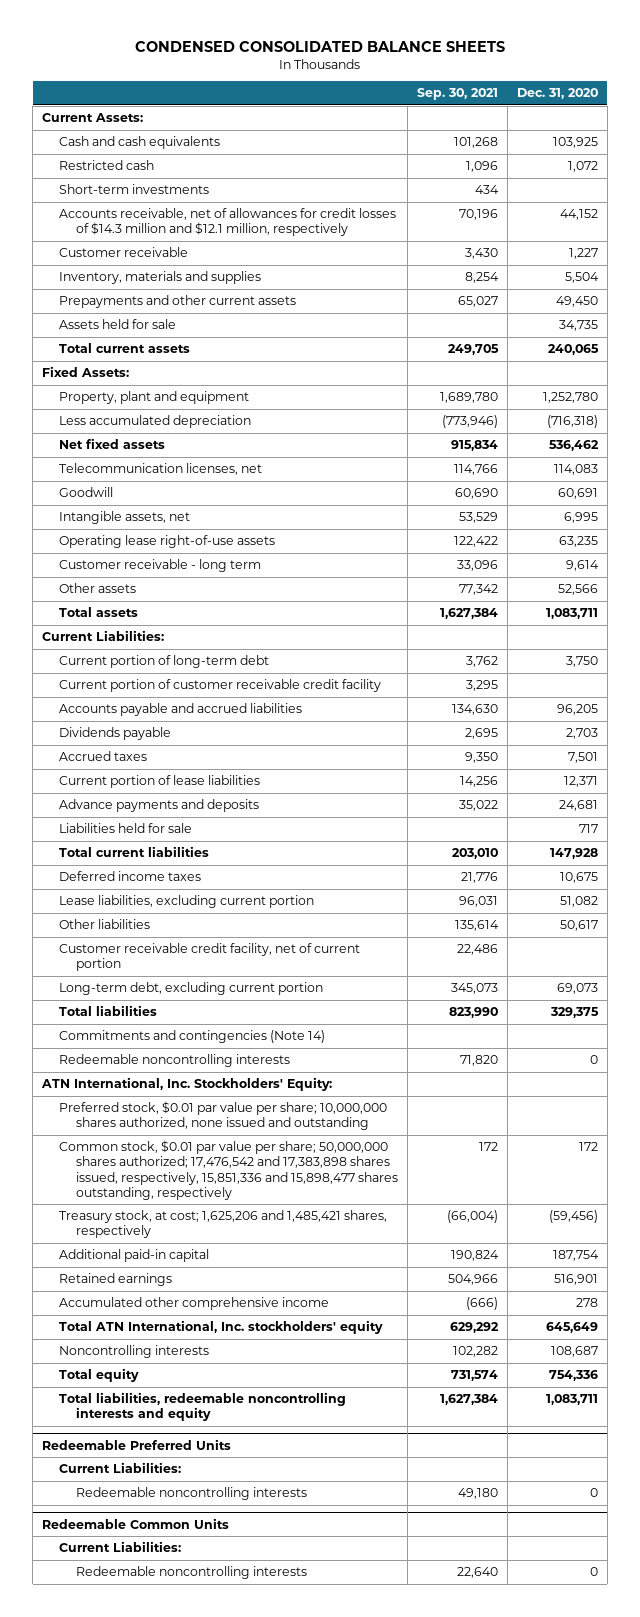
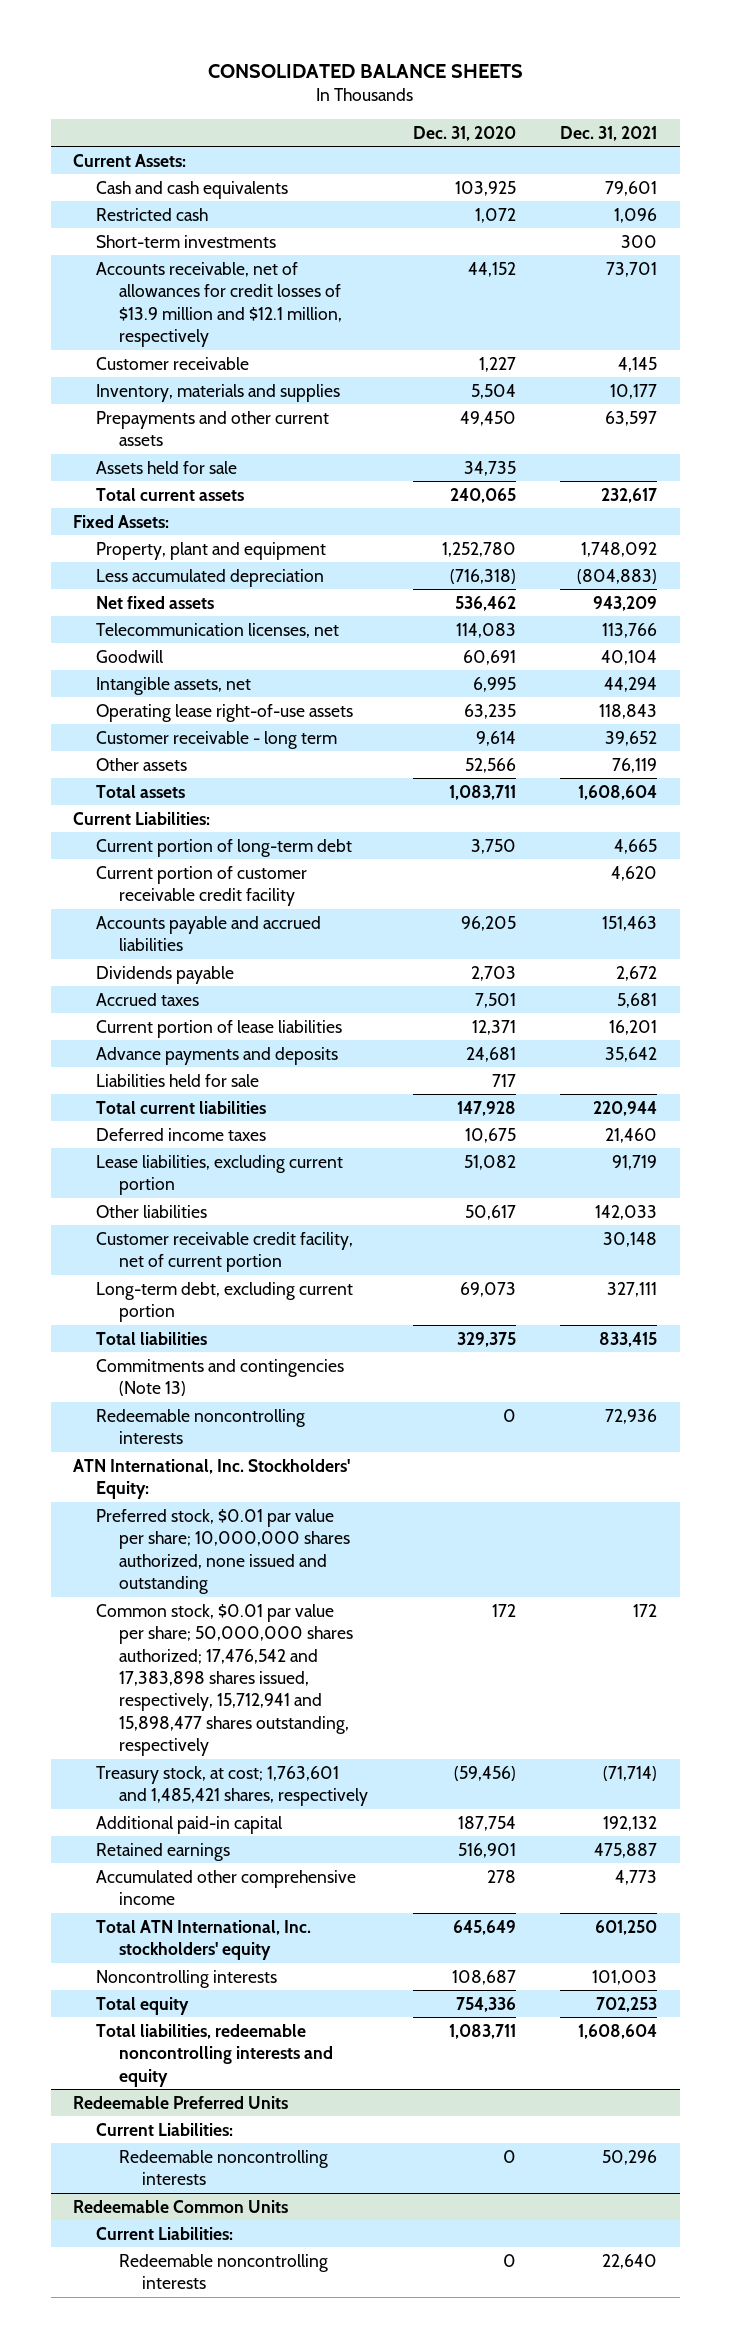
[134,40,505,52] CONDENSED CONSOLIDATED BALANCE SHEETS -> [208,63,524,78] CONSOLIDATED BALANCE SHEETS
[416,88,498,101] Sep. 30, 2021 -> none
none -> [560,125,658,141] Dec. 31, 2021
[59,208,397,237] Accounts receivable, net of allowances for credit losses of $14.3 million and $12.1 million, respectively -> [95,261,342,348] Accounts receivable, net of allowances for credit losses of $13.9 million and $12.1 million, respectively
[59,1030,326,1044] Commitments and contingencies (Note 14) -> [95,1358,344,1397] Commitments and contingencies (Note 13)
[59,1140,398,1200] Common stock, $0.01 par value per share; 50,000,000 shares authorized; 17,476,542 and 17,383,898 shares issued, respectively, 15,851,336 and 15,898,477 shares outstanding, respectively -> [95,1603,353,1757] Common stock, $0.01 par value per share; 50,000,000 shares authorized; 17,476,542 and 17,383,898 shares issued, respectively, 15,712,941 and 15,898,477 shares outstanding, respectively
[59,1210,388,1239] Treasury stock, at cost; 1,625,206 and 1,485,421 shares, respectively -> [95,1765,368,1807] Treasury stock, at cost; 1,763,601 and 1,485,421 shares, respectively

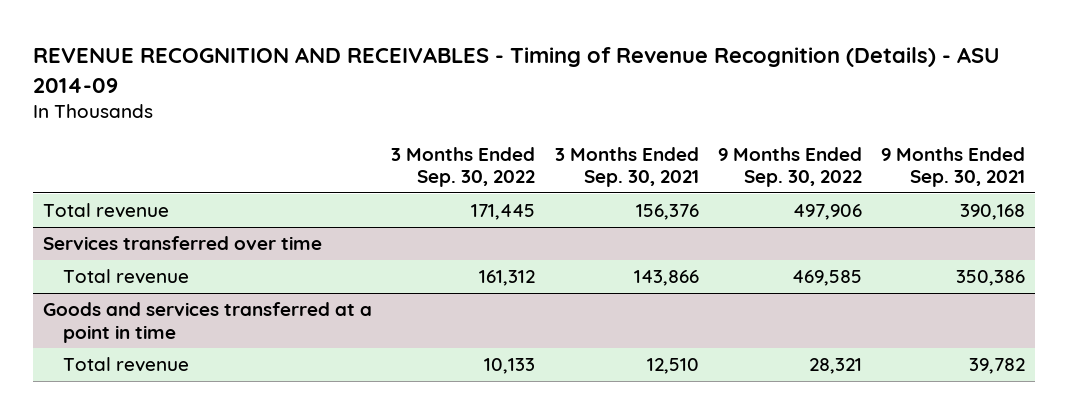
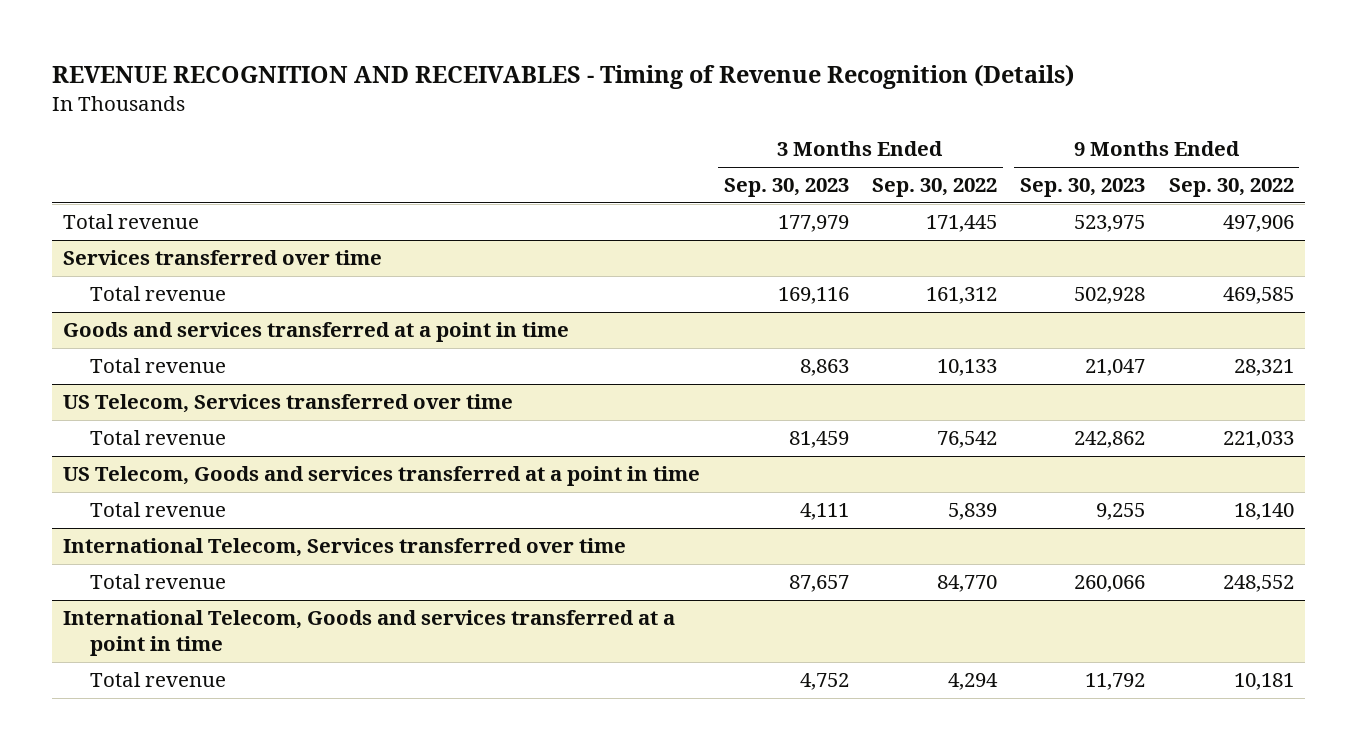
[33,46,1001,93] REVENUE RECOGNITION AND RECEIVABLES - Timing of Revenue Recognition (Details) - ASU 2014-09 -> [51,64,1074,90] REVENUE RECOGNITION AND RECEIVABLES - Timing of Revenue Recognition (Details)
[554,146,699,188] 3 Months Ended Sep. 30, 2021 -> none
[881,146,1026,188] 9 Months Ended Sep. 30, 2021 -> none
none -> [723,178,849,198] Sep. 30, 2023
none -> [1020,178,1146,198] Sep. 30, 2023
none -> [63,394,514,414] US Telecom, Services transferred over time
none -> [89,430,226,446] Total revenue
none -> [63,466,701,487] US Telecom, Goods and services transferred at a point in time
none -> [89,502,226,518] Total revenue
none -> [63,538,627,558] International Telecom, Services transferred over time
none -> [89,574,226,590] Total revenue
none -> [63,610,676,657] International Telecom, Goods and services transferred at a point in time
none -> [89,672,226,688] Total revenue

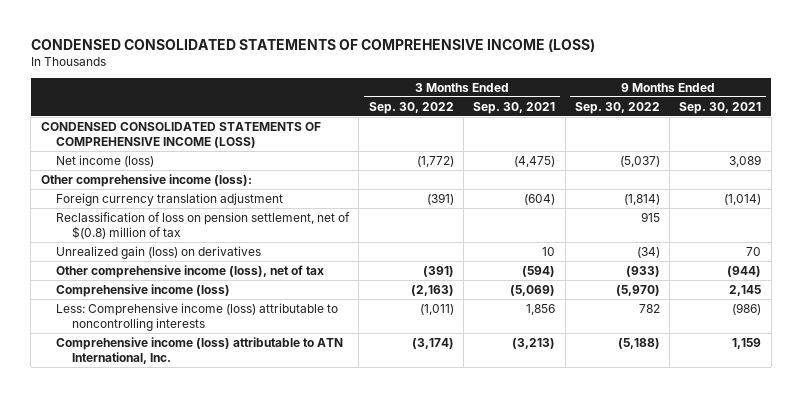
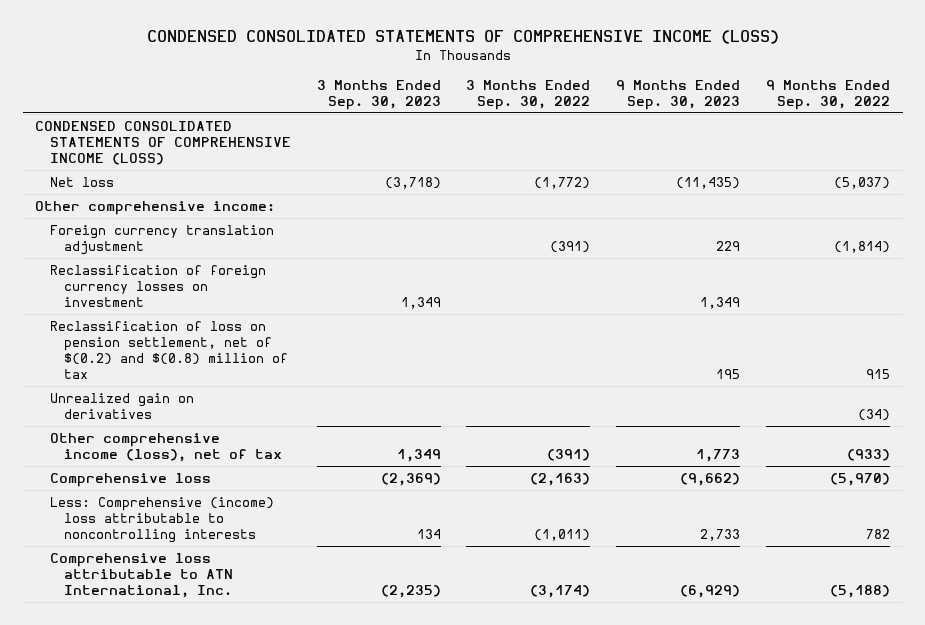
[473,101,556,114] Sep. 30, 2021 -> none
[679,101,762,114] Sep. 30, 2021 -> none
none -> [316,79,441,110] 3 Months Ended Sep. 30, 2023
none -> [616,79,741,110] 9 Months Ended Sep. 30, 2023
[56,154,155,167] Net income (loss) -> [49,176,114,187] Net loss
[40,173,252,187] Other comprehensive income (loss): -> [35,200,276,215] Other comprehensive income:
none -> [49,264,266,307] Reclassification of foreign currency losses on investment
[56,211,351,239] Reclassification of loss on pension settlement, net of $(0.8) million of tax -> [49,320,289,379] Reclassification of loss on pension settlement, net of $(0.2) and $(0.8) million of tax
[56,245,262,259] Unrealized gain (loss) on derivatives -> [49,392,194,419] Unrealized gain on derivatives
[56,283,231,297] Comprehensive income (loss) -> [49,472,211,487] Comprehensive loss
[56,302,339,331] Less: Comprehensive income (loss) attributable to noncontrolling interests -> [49,496,274,543] Less: Comprehensive (income) loss attributable to noncontrolling interests
[56,336,344,364] Comprehensive income (loss) attributable to ATN International, Inc. -> [49,552,234,598] Comprehensive loss attributable to ATN International, Inc.

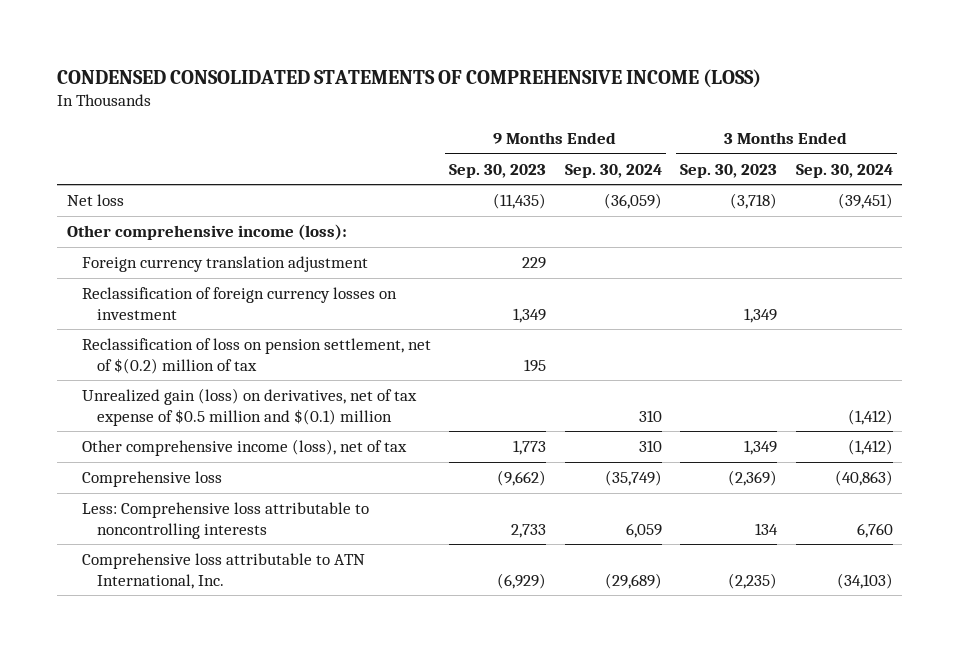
[466,79,591,110] 3 Months Ended Sep. 30, 2022 -> none
[765,79,890,110] 9 Months Ended Sep. 30, 2022 -> none
none -> [564,163,662,178] Sep. 30, 2024
none -> [795,163,893,178] Sep. 30, 2024
[35,120,291,165] CONDENSED CONSOLIDATED STATEMENTS OF COMPREHENSIVE INCOME (LOSS) -> none
[35,200,276,215] Other comprehensive income: -> [66,224,347,241] Other comprehensive income (loss):
[49,320,289,379] Reclassification of loss on pension settlement, net of $(0.2) and $(0.8) million of tax -> [81,338,431,374] Reclassification of loss on pension settlement, net of $(0.2) million of tax
[49,392,194,419] Unrealized gain on derivatives -> [81,388,417,426] Unrealized gain (loss) on derivatives, net of tax expense of $0.5 million and $(0.1) million
[49,496,274,543] Less: Comprehensive (income) loss attributable to noncontrolling interests -> [81,502,369,539] Less: Comprehensive loss attributable to noncontrolling interests

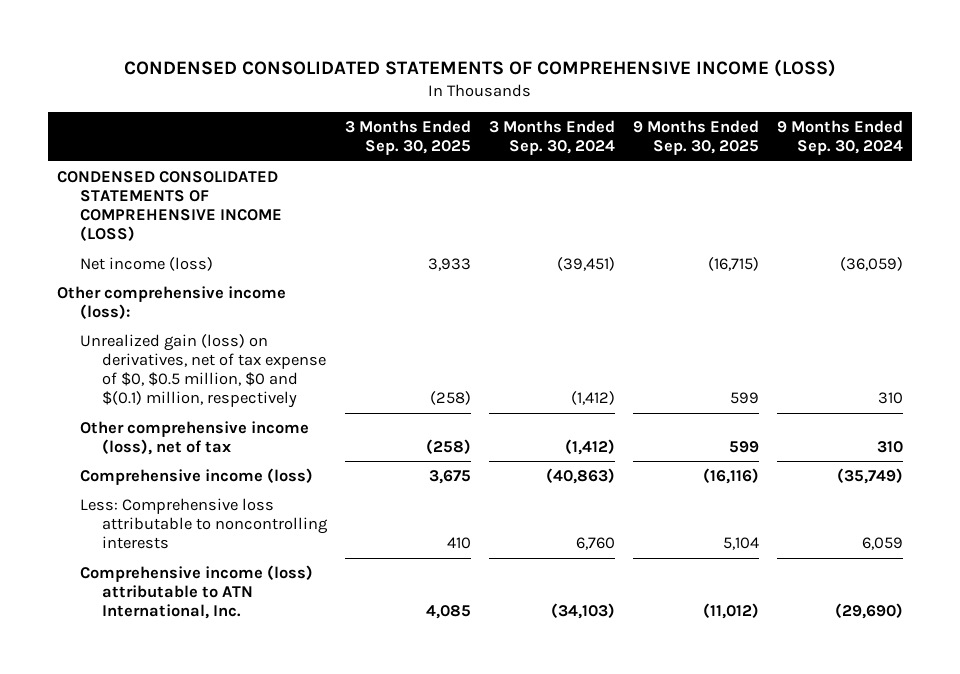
[449,163,547,178] Sep. 30, 2023 -> none
[680,163,778,178] Sep. 30, 2023 -> none
none -> [344,119,471,156] 3 Months Ended Sep. 30, 2025
none -> [632,119,759,156] 9 Months Ended Sep. 30, 2025
none -> [57,170,282,242] CONDENSED CONSOLIDATED STATEMENTS OF COMPREHENSIVE INCOME (LOSS)
[66,194,124,207] Net loss -> [79,256,213,271] Net income (loss)
[81,256,368,273] Foreign currency translation adjustment -> none
[81,287,397,320] Reclassification of foreign currency losses on investment -> none
[81,338,431,374] Reclassification of loss on pension settlement, net of $(0.2) million of tax -> none
[81,388,417,426] Unrealized gain (loss) on derivatives, net of tax expense of $0.5 million and $(0.1) million -> [79,333,326,409] Unrealized gain (loss) on derivatives, net of tax expense of $0, $0.5 million, $0 and $(0.1) million, respectively
[81,471,222,488] Comprehensive loss -> [79,467,313,485] Comprehensive income (loss)
[81,553,365,589] Comprehensive loss attributable to ATN International, Inc. -> [79,564,313,620] Comprehensive income (loss) attributable to ATN International, Inc.
[604,572,662,589] (29,689) -> [834,603,903,620] (29,690)

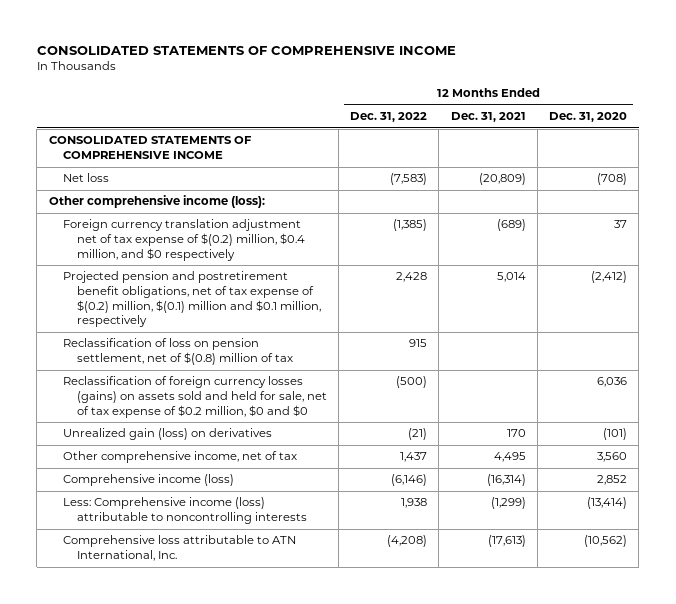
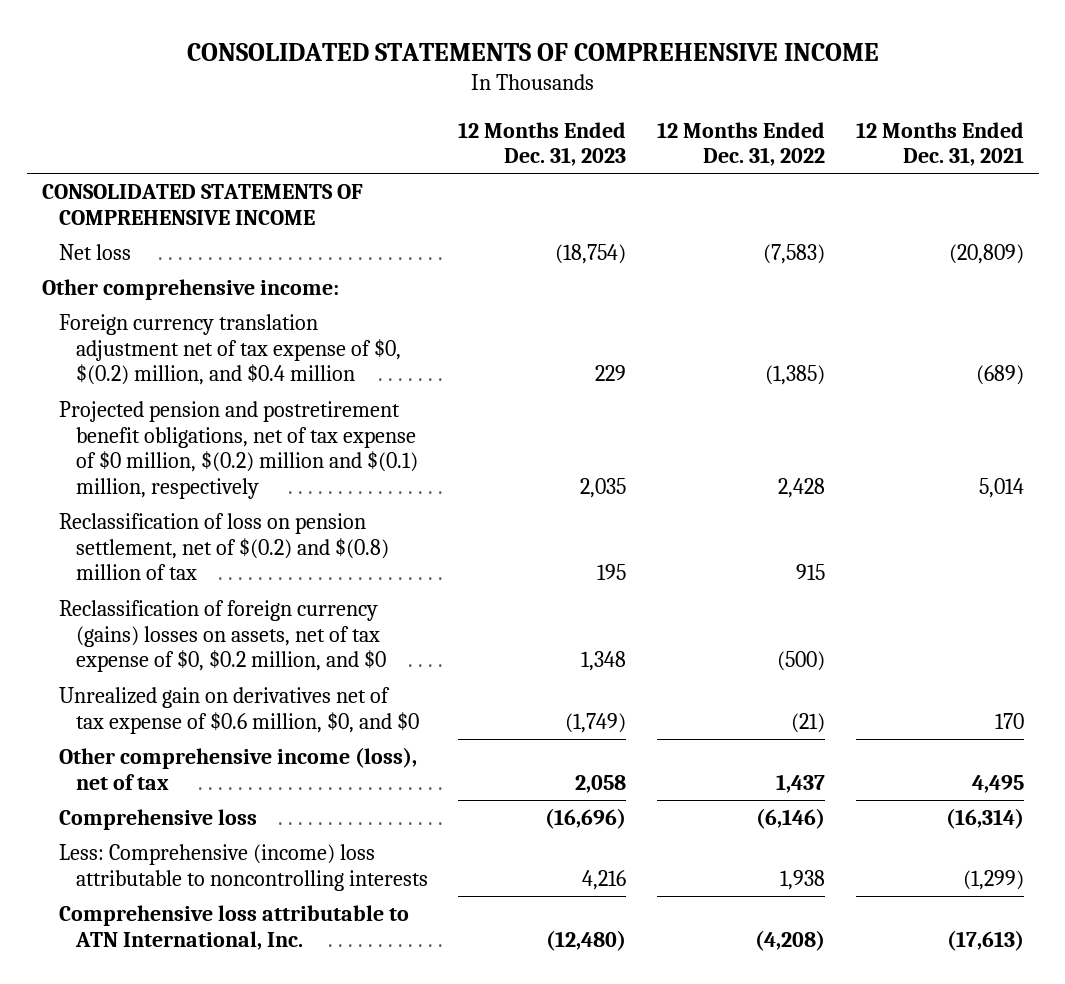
[549,112,628,123] Dec. 31, 2020 -> none
none -> [458,121,627,167] 12 Months Ended Dec. 31, 2023
[48,195,265,209] Other comprehensive income (loss): -> [41,279,339,301] Other comprehensive income:
[62,219,305,261] Foreign currency translation adjustment net of tax expense of $(0.2) million, $0.4 million, and $0 respectively -> [58,314,401,386] Foreign currency translation adjustment net of tax expense of $0, $(0.2) million, and $0.4 million
[62,271,321,328] Projected pension and postretirement benefit obligations, net of tax expense of $(0.2) million, $(0.1) million and $0.1 million, respectively -> [58,401,418,499] Projected pension and postretirement benefit obligations, net of tax expense of $0 million, $(0.2) million and $(0.1) million, respectively
[62,338,293,366] Reclassification of loss on pension settlement, net of $(0.8) million of tax -> [58,513,389,581] Reclassification of loss on pension settlement, net of $(0.2) and $(0.8) million of tax
[62,376,327,418] Reclassification of foreign currency losses (gains) on assets sold and held for sale, net of tax expense of $0.2 million, $0 and $0 -> [58,600,386,673] Reclassification of foreign currency (gains) losses on assets, net of tax expense of $0, $0.2 million, and $0
[62,428,272,441] Unrealized gain (loss) on derivatives -> [58,687,419,734] Unrealized gain on derivatives net of tax expense of $0.6 million, $0, and $0
[62,451,297,464] Other comprehensive income, net of tax -> [58,747,417,790] Other comprehensive income (loss), net of tax
[62,474,234,487] Comprehensive income (loss) -> [58,809,257,831] Comprehensive loss
[62,497,307,525] Less: Comprehensive income (loss) attributable to noncontrolling interests -> [58,844,428,891] Less: Comprehensive (income) loss attributable to noncontrolling interests

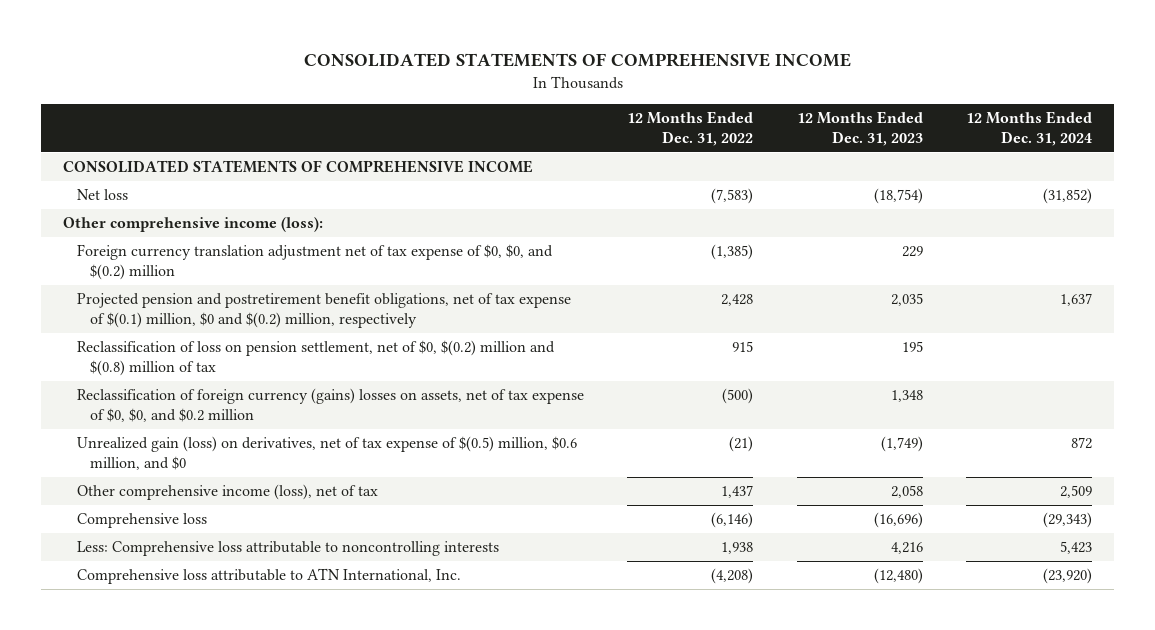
[855,121,1024,167] 12 Months Ended Dec. 31, 2021 -> none
none -> [966,110,1093,146] 12 Months Ended Dec. 31, 2024
[41,279,339,301] Other comprehensive income: -> [62,217,323,233] Other comprehensive income (loss):
[58,314,401,386] Foreign currency translation adjustment net of tax expense of $0, $(0.2) million, and $0.4 million -> [76,244,553,281] Foreign currency translation adjustment net of tax expense of $0, $0, and $(0.2) million
[58,401,418,499] Projected pension and postretirement benefit obligations, net of tax expense of $0 million, $(0.2) million and $(0.1) million, respectively -> [76,293,571,329] Projected pension and postretirement benefit obligations, net of tax expense of $(0.1) million, $0 and $(0.2) million, respectively
[58,513,389,581] Reclassification of loss on pension settlement, net of $(0.2) and $(0.8) million of tax -> [76,340,555,377] Reclassification of loss on pension settlement, net of $0, $(0.2) million and $(0.8) million of tax
[58,600,386,673] Reclassification of foreign currency (gains) losses on assets, net of tax expense of $0, $0.2 million, and $0 -> [76,388,584,423] Reclassification of foreign currency (gains) losses on assets, net of tax expense of $0, $0, and $0.2 million
[58,687,419,734] Unrealized gain on derivatives net of tax expense of $0.6 million, $0, and $0 -> [76,436,577,471] Unrealized gain (loss) on derivatives, net of tax expense of $(0.5) million, $0.6 million, and $0
[58,844,428,891] Less: Comprehensive (income) loss attributable to noncontrolling interests -> [76,541,499,557] Less: Comprehensive loss attributable to noncontrolling interests

